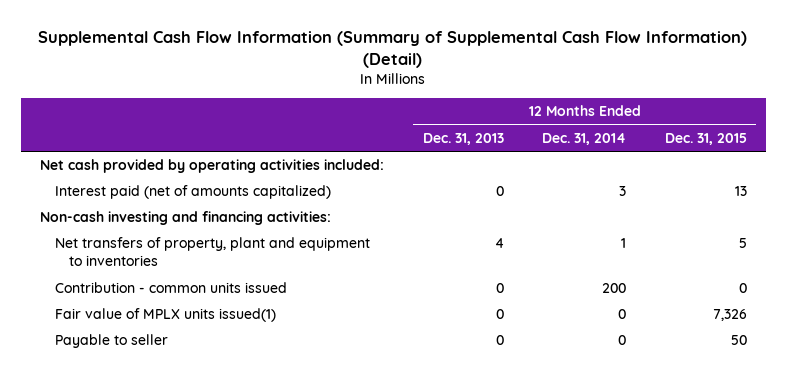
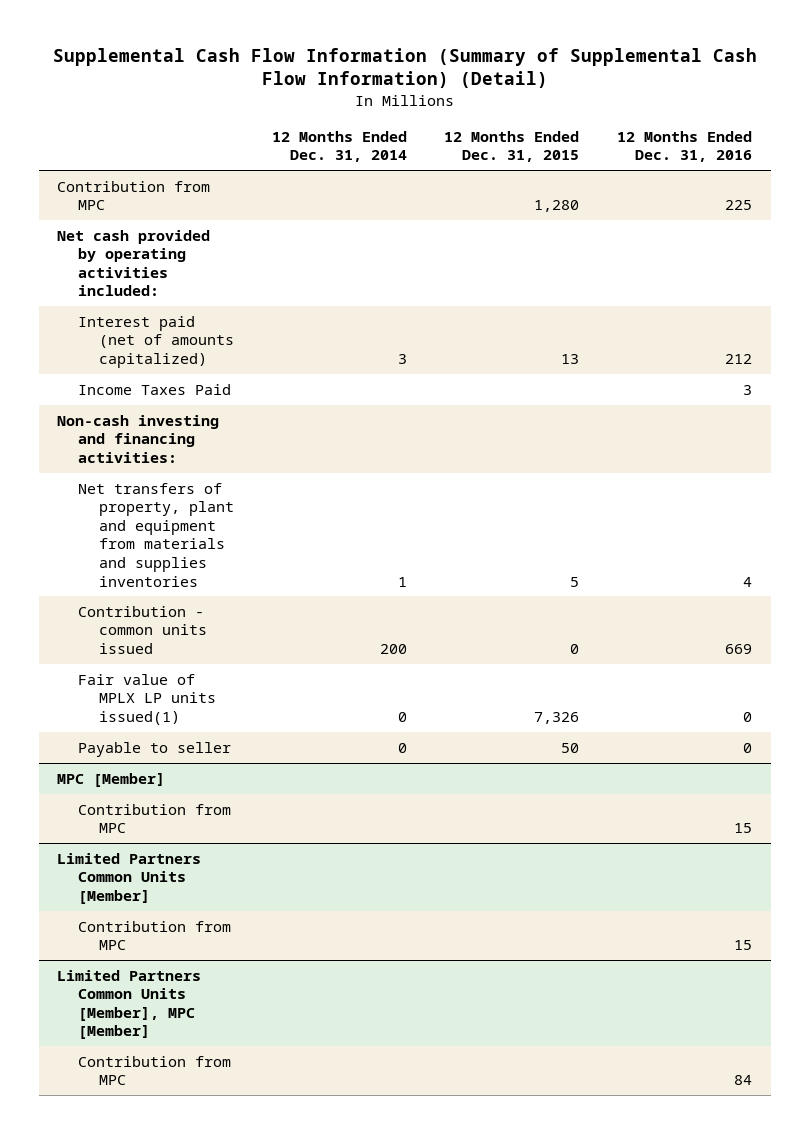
[422,132,504,145] Dec. 31, 2013 -> none
none -> [617,130,753,163] 12 Months Ended Dec. 31, 2016
none -> [57,180,211,211] Contribution from MPC
none -> [78,383,232,395] Income Taxes Paid
[54,237,370,267] Net transfers of property, plant and equipment to inventories -> [78,482,235,587] Net transfers of property, plant and equipment from materials and supplies inventories
[54,308,276,323] Fair value of MPLX units issued(1) -> [78,673,217,725] Fair value of MPLX LP units issued(1)
none -> [57,772,166,787] MPC [Member]
none -> [78,803,232,834] Contribution from MPC
none -> [57,852,202,904] Limited Partners Common Units [Member]
none -> [78,920,232,951] Contribution from MPC
none -> [57,969,202,1040] Limited Partners Common Units [Member], MPC [Member]
none -> [78,1055,232,1086] Contribution from MPC

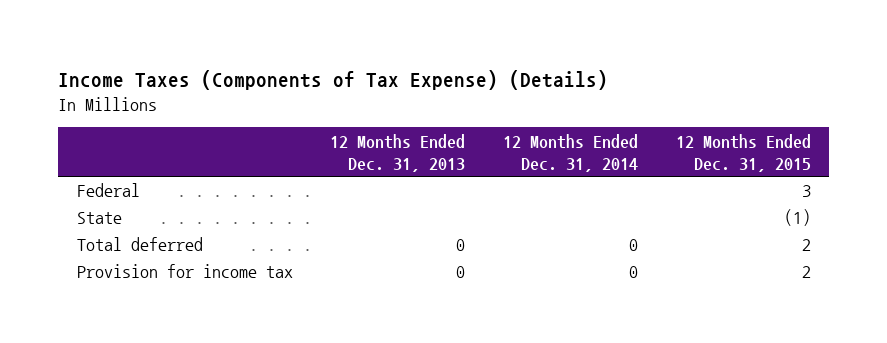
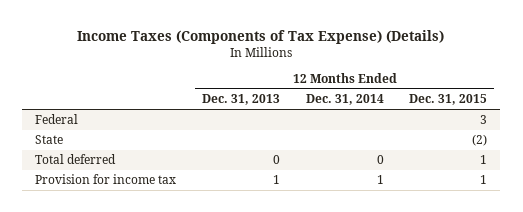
[783,209,811,227] (1) -> [472,134,488,147] (2)
[801,239,811,252] 2 -> [480,155,488,165] 1
[456,266,466,279] 0 -> [272,175,280,185] 1
[628,266,638,279] 0 -> [376,175,384,185] 1
[801,266,811,279] 2 -> [480,175,488,185] 1

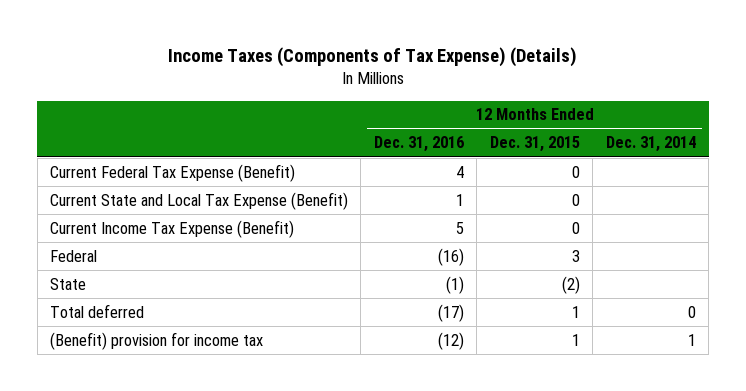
[201,94,280,106] Dec. 31, 2013 -> none
none -> [373,136,464,153] Dec. 31, 2016
none -> [50,163,296,182] Current Federal Tax Expense (Benefit)
none -> [50,191,349,210] Current State and Local Tax Expense (Benefit)
none -> [50,219,295,238] Current Income Tax Expense (Benefit)
[35,174,177,185] Provision for income tax -> [50,331,264,350] (Benefit) provision for income tax

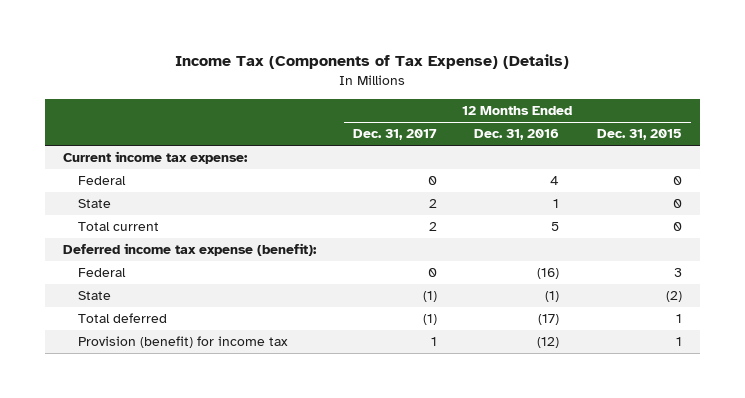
[167,47,577,68] Income Taxes (Components of Tax Expense) (Details) -> [175,54,570,70] Income Tax (Components of Tax Expense) (Details)
[605,136,696,153] Dec. 31, 2014 -> none
none -> [353,129,438,141] Dec. 31, 2017
none -> [63,151,249,165] Current income tax expense:
[50,163,296,182] Current Federal Tax Expense (Benefit) -> [77,176,126,186] Federal
[50,191,349,210] Current State and Local Tax Expense (Benefit) -> [77,199,111,209] State
[50,219,295,238] Current Income Tax Expense (Benefit) -> [77,222,159,232] Total current
none -> [63,243,318,257] Deferred income tax expense (benefit):
[50,331,264,350] (Benefit) provision for income tax -> [77,336,288,349] Provision (benefit) for income tax

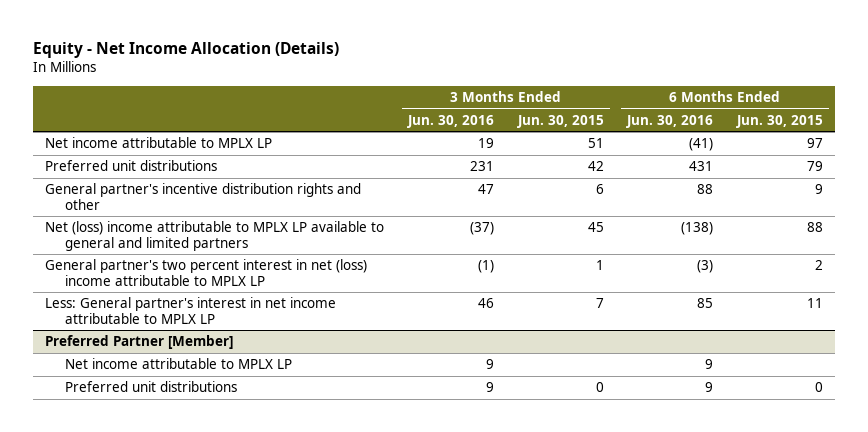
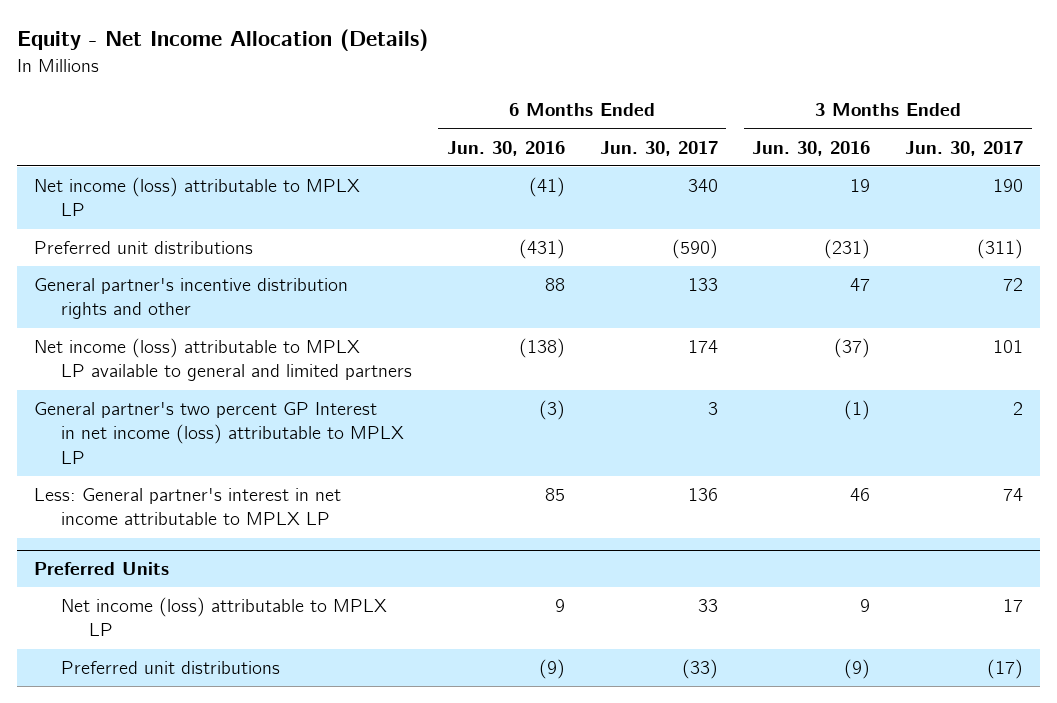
[516,114,604,128] Jun. 30, 2015 -> none
[736,114,824,128] Jun. 30, 2015 -> none
none -> [599,140,718,156] Jun. 30, 2017
none -> [905,140,1024,156] Jun. 30, 2017
[45,137,273,149] Net income attributable to MPLX LP -> [34,177,361,217] Net income (loss) attributable to MPLX LP
[469,161,494,172] 231 -> [824,239,871,260] (231)
[689,161,714,172] 431 -> [519,239,566,260] (431)
[45,221,385,251] Net (loss) income attributable to MPLX LP available to general and limited partners -> [34,338,413,382] Net income (loss) attributable to MPLX LP available to general and limited partners
[45,259,368,286] General partner's two percent interest in net (loss) income attributable to MPLX LP -> [34,402,405,464] General partner's two percent GP Interest in net income (loss) attributable to MPLX LP
[45,335,234,350] Preferred Partner [Member] -> [34,562,170,576] Preferred Units
[65,358,293,370] Net income attributable to MPLX LP -> [61,597,388,637] Net income (loss) attributable to MPLX LP
[485,382,494,393] 9 -> [844,659,871,680] (9)
[705,382,714,393] 9 -> [539,659,566,680] (9)

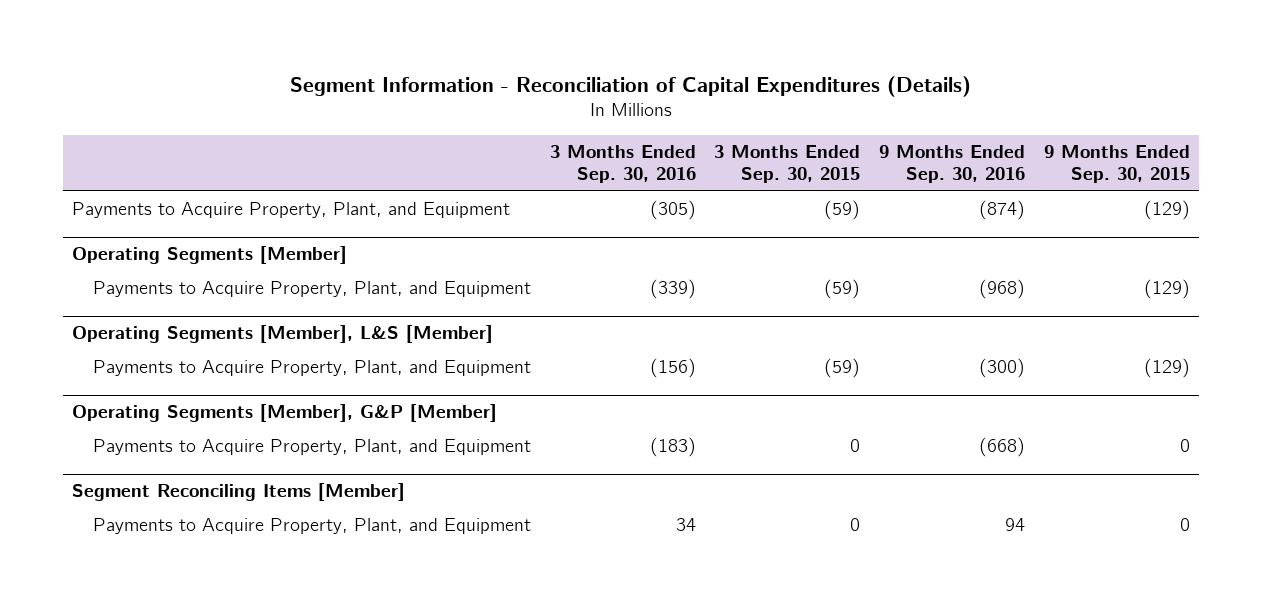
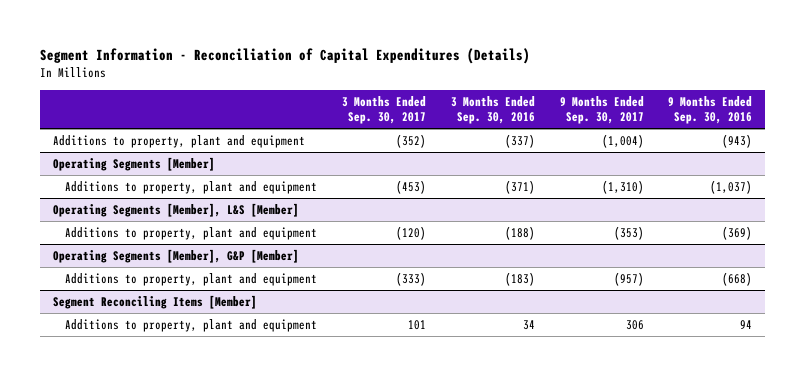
[714,145,861,184] 3 Months Ended Sep. 30, 2015 -> none
[1043,145,1190,184] 9 Months Ended Sep. 30, 2015 -> none
none -> [342,95,427,125] 3 Months Ended Sep. 30, 2017
none -> [559,95,644,125] 9 Months Ended Sep. 30, 2017
[72,202,511,219] Payments to Acquire Property, Plant, and Equipment -> [52,135,305,149] Additions to property, plant and equipment
[649,200,696,221] (305) -> [504,134,535,149] (337)
[979,200,1026,221] (874) -> [722,134,753,149] (943)
[93,281,532,298] Payments to Acquire Property, Plant, and Equipment -> [65,181,318,195] Additions to property, plant and equipment
[649,279,696,300] (339) -> [504,180,535,195] (371)
[979,279,1026,300] (968) -> [710,180,753,195] (1,037)
[93,360,532,377] Payments to Acquire Property, Plant, and Equipment -> [65,227,318,241] Additions to property, plant and equipment
[649,358,696,379] (156) -> [504,226,535,241] (188)
[979,358,1026,379] (300) -> [722,226,753,241] (369)
[93,439,532,456] Payments to Acquire Property, Plant, and Equipment -> [65,273,318,287] Additions to property, plant and equipment
[93,518,532,535] Payments to Acquire Property, Plant, and Equipment -> [65,319,318,333] Additions to property, plant and equipment

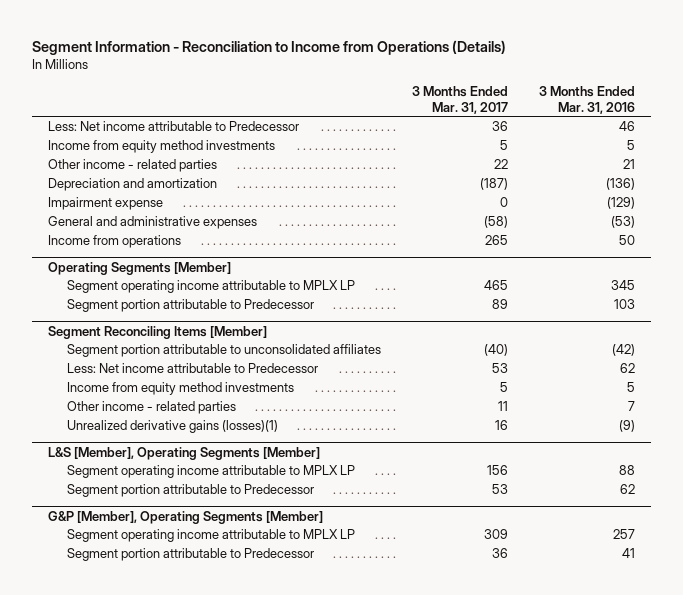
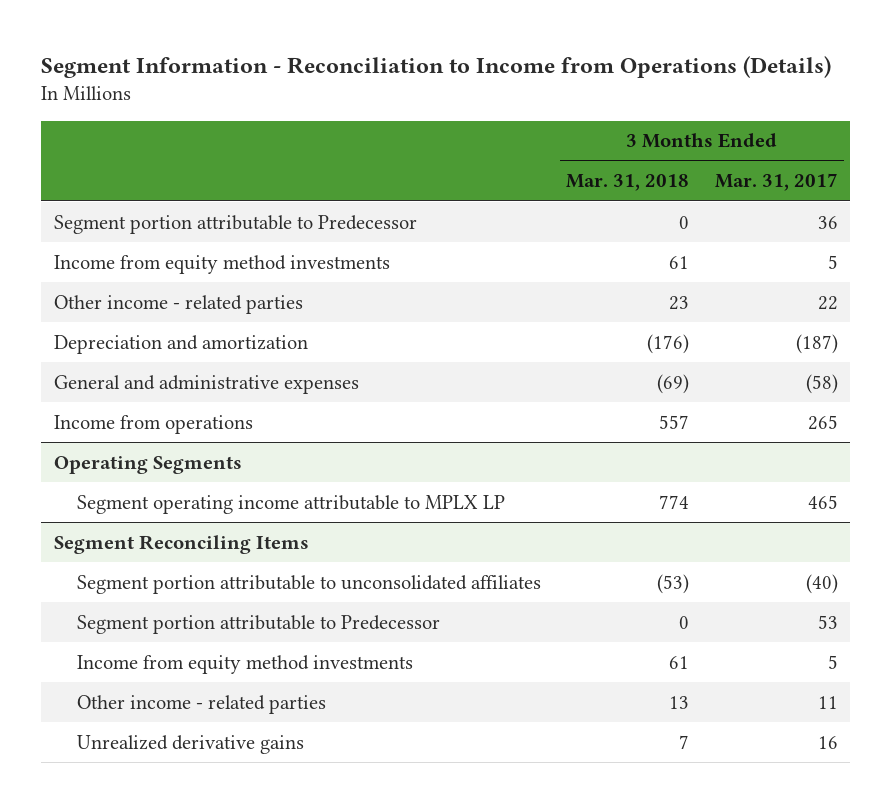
[539,86,636,114] 3 Months Ended Mar. 31, 2016 -> none
none -> [566,174,690,192] Mar. 31, 2018
[47,121,299,132] Less: Net income attributable to Predecessor -> [53,214,417,234] Segment portion attributable to Predecessor
[47,197,163,211] Impairment expense -> none
[47,261,231,275] Operating Segments [Member] -> [53,455,242,474] Operating Segments
[66,299,314,313] Segment portion attributable to Predecessor -> none
[47,325,267,339] Segment Reconciling Items [Member] -> [53,534,309,554] Segment Reconciling Items
[66,363,318,374] Less: Net income attributable to Predecessor -> [77,614,441,634] Segment portion attributable to Predecessor
[47,446,320,460] L&S [Member], Operating Segments [Member] -> none
[66,465,355,479] Segment operating income attributable to MPLX LP -> none
[66,484,314,498] Segment portion attributable to Predecessor -> none
[47,510,323,524] G&P [Member], Operating Segments [Member] -> none
[66,529,355,543] Segment operating income attributable to MPLX LP -> none
[66,548,314,562] Segment portion attributable to Predecessor -> none
[66,420,278,434] Unrealized derivative gains (losses)(1) -> [77,734,305,754] Unrealized derivative gains

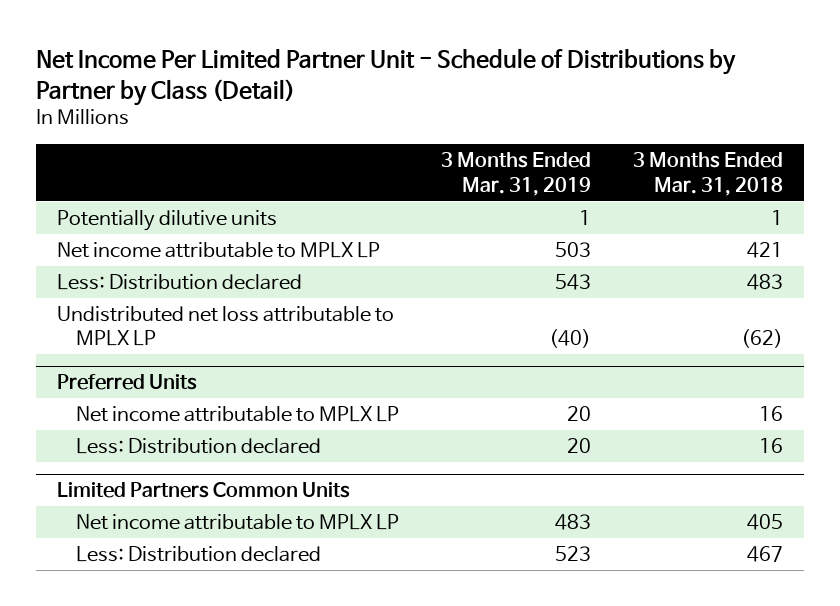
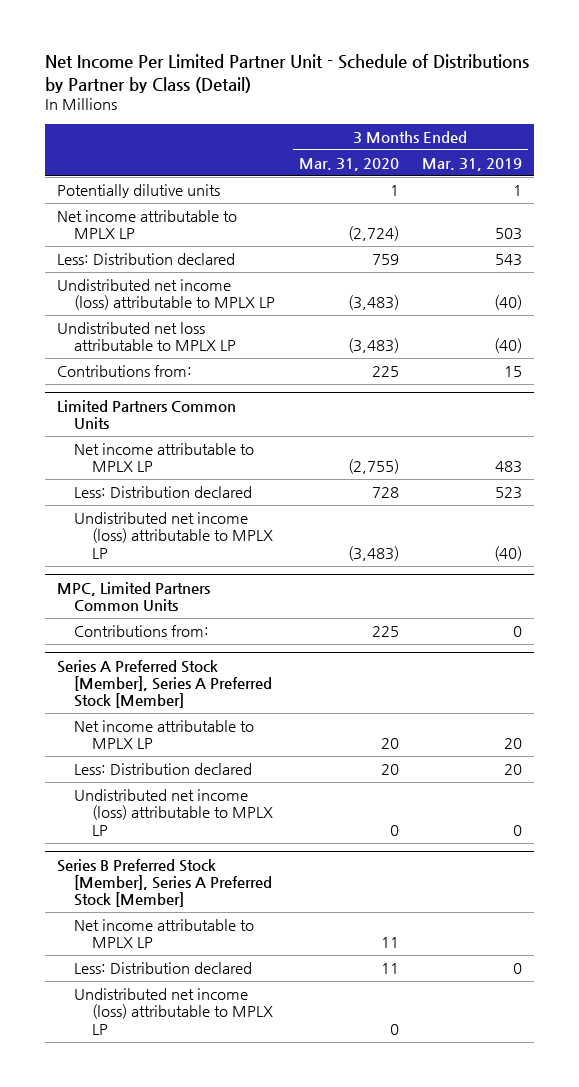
[632,152,783,196] 3 Months Ended Mar. 31, 2018 -> none
none -> [298,157,399,171] Mar. 31, 2020
none -> [56,279,276,311] Undistributed net income (loss) attributable to MPLX LP
[57,374,198,391] Preferred Units -> none
[75,406,399,423] Net income attributable to MPLX LP -> none
[75,438,321,455] Less: Distribution declared -> none
none -> [56,365,192,378] Contributions from:
none -> [74,512,273,559] Undistributed net income (loss) attributable to MPLX LP
none -> [56,581,210,612] MPC, Limited Partners Common Units
none -> [74,625,210,638] Contributions from:
none -> [56,659,273,709] Series A Preferred Stock [Member], Series A Preferred Stock [Member]
none -> [74,720,255,750] Net income attributable to MPLX LP
none -> [74,763,253,776] Less: Distribution declared
none -> [74,789,273,836] Undistributed net income (loss) attributable to MPLX LP
none -> [56,858,273,908] Series B Preferred Stock [Member], Series A Preferred Stock [Member]
none -> [74,919,255,949] Net income attributable to MPLX LP
none -> [74,962,253,975] Less: Distribution declared
none -> [74,988,273,1035] Undistributed net income (loss) attributable to MPLX LP

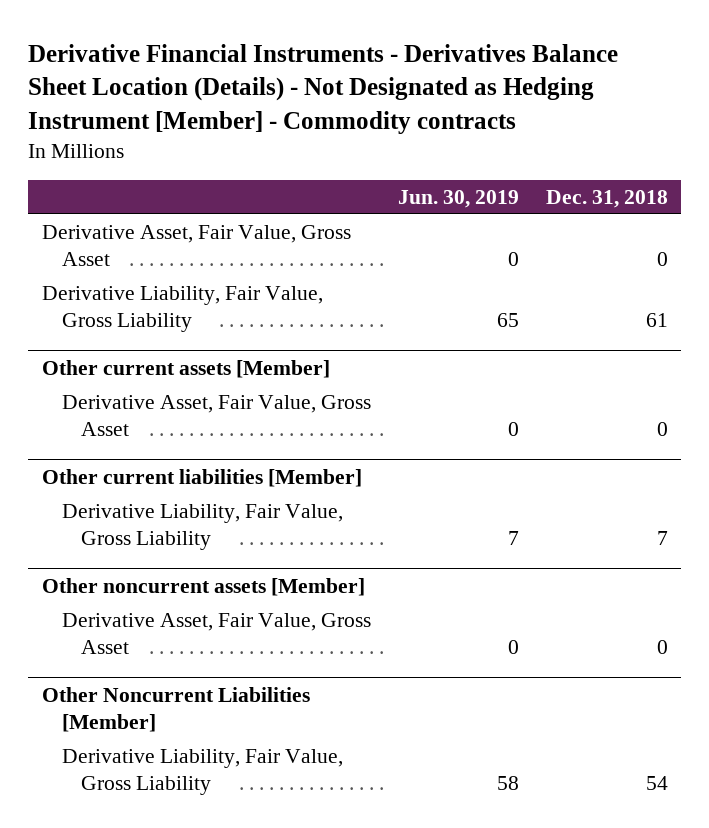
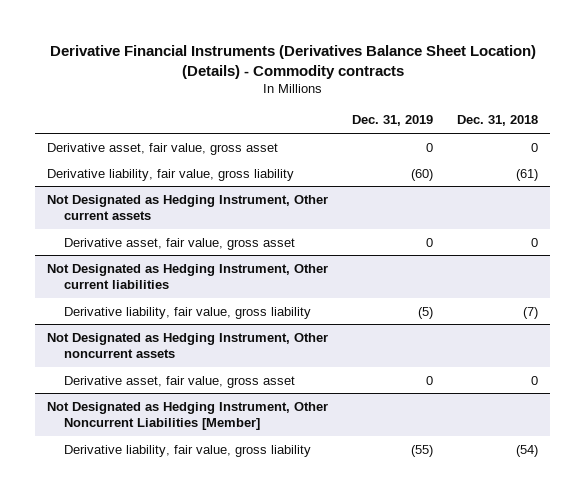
[28,43,619,134] Derivative Financial Instruments - Derivatives Balance Sheet Location (Details) - Not Designated as Hedging Instrument [Member] - Commodity contracts -> [49,44,536,79] Derivative Financial Instruments (Derivatives Balance Sheet Location) (Details) - Commodity contracts
[397,189,519,208] Jun. 30, 2019 -> none
none -> [352,115,434,127] Dec. 31, 2019
[41,359,330,378] Other current assets [Member] -> none
[41,468,362,487] Other current liabilities [Member] -> none
[41,577,365,596] Other noncurrent assets [Member] -> none
[41,686,310,732] Other Noncurrent Liabilities [Member] -> none
[41,225,351,267] Derivative Asset, Fair Value, Gross Asset -> [47,142,279,155] Derivative asset, fair value, gross asset
[41,286,323,333] Derivative Liability, Fair Value, Gross Liability -> [47,168,295,181] Derivative liability, fair value, gross liability
[645,313,668,328] 61 -> [516,168,539,181] (61)
none -> [47,194,329,220] Not Designated as Hedging Instrument, Other current assets
[61,395,371,437] Derivative Asset, Fair Value, Gross Asset -> [63,237,295,250] Derivative asset, fair value, gross asset
none -> [47,263,329,289] Not Designated as Hedging Instrument, Other current liabilities
[61,504,343,551] Derivative Liability, Fair Value, Gross Liability -> [63,306,311,319] Derivative liability, fair value, gross liability
[656,531,668,546] 7 -> [523,306,539,319] (7)
none -> [47,332,329,358] Not Designated as Hedging Instrument, Other noncurrent assets
[61,613,371,655] Derivative Asset, Fair Value, Gross Asset -> [63,375,295,388] Derivative asset, fair value, gross asset
none -> [47,401,329,430] Not Designated as Hedging Instrument, Other Noncurrent Liabilities [Member]
[61,749,343,796] Derivative Liability, Fair Value, Gross Liability -> [63,444,311,457] Derivative liability, fair value, gross liability
[645,776,668,791] 54 -> [516,444,539,457] (54)

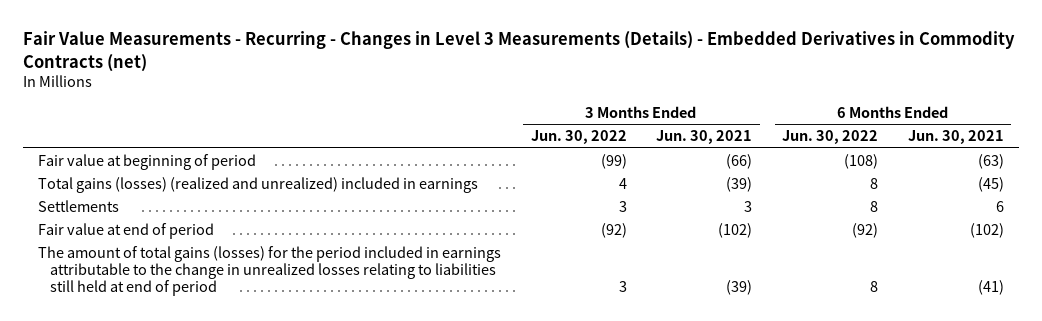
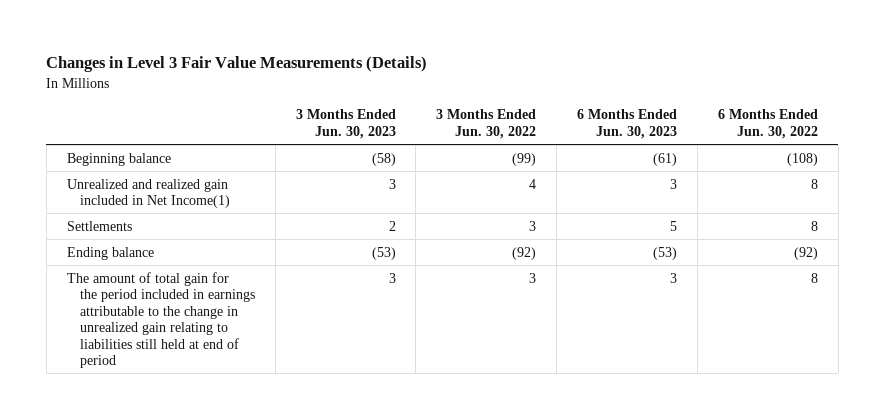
[22,31,1015,72] Fair Value Measurements - Recurring - Changes in Level 3 Measurements (Details) - Embedded Derivatives in Commodity Contracts (net) -> [46,56,428,73] Changes in Level 3 Fair Value Measurements (Details)
[656,130,753,145] Jun. 30, 2021 -> none
[907,130,1004,145] Jun. 30, 2021 -> none
none -> [295,109,396,139] 3 Months Ended Jun. 30, 2023
none -> [577,109,678,139] 6 Months Ended Jun. 30, 2023
[37,153,256,170] Fair value at beginning of period -> [66,152,171,166] Beginning balance
[37,176,478,193] Total gains (losses) (realized and unrealized) included in earnings -> [66,178,230,209] Unrealized and realized gain included in Net Income(1)
[37,222,214,239] Fair value at end of period -> [66,246,154,260] Ending balance
[37,245,501,296] The amount of total gains (losses) for the period included in earnings attributable to the change in unrealized losses relating to liabilities still held at end of period -> [66,271,255,369] The amount of total gain for the period included in earnings attributable to the change in unrealized gain relating to liabilities still held at end of period

